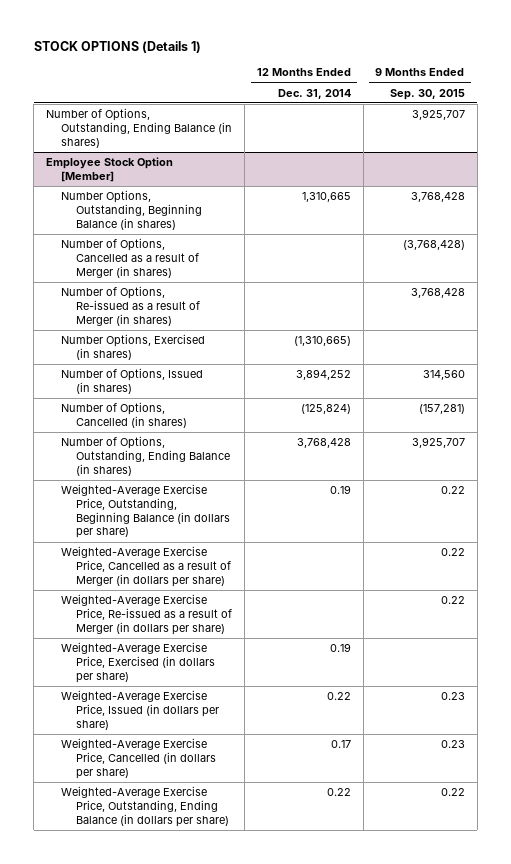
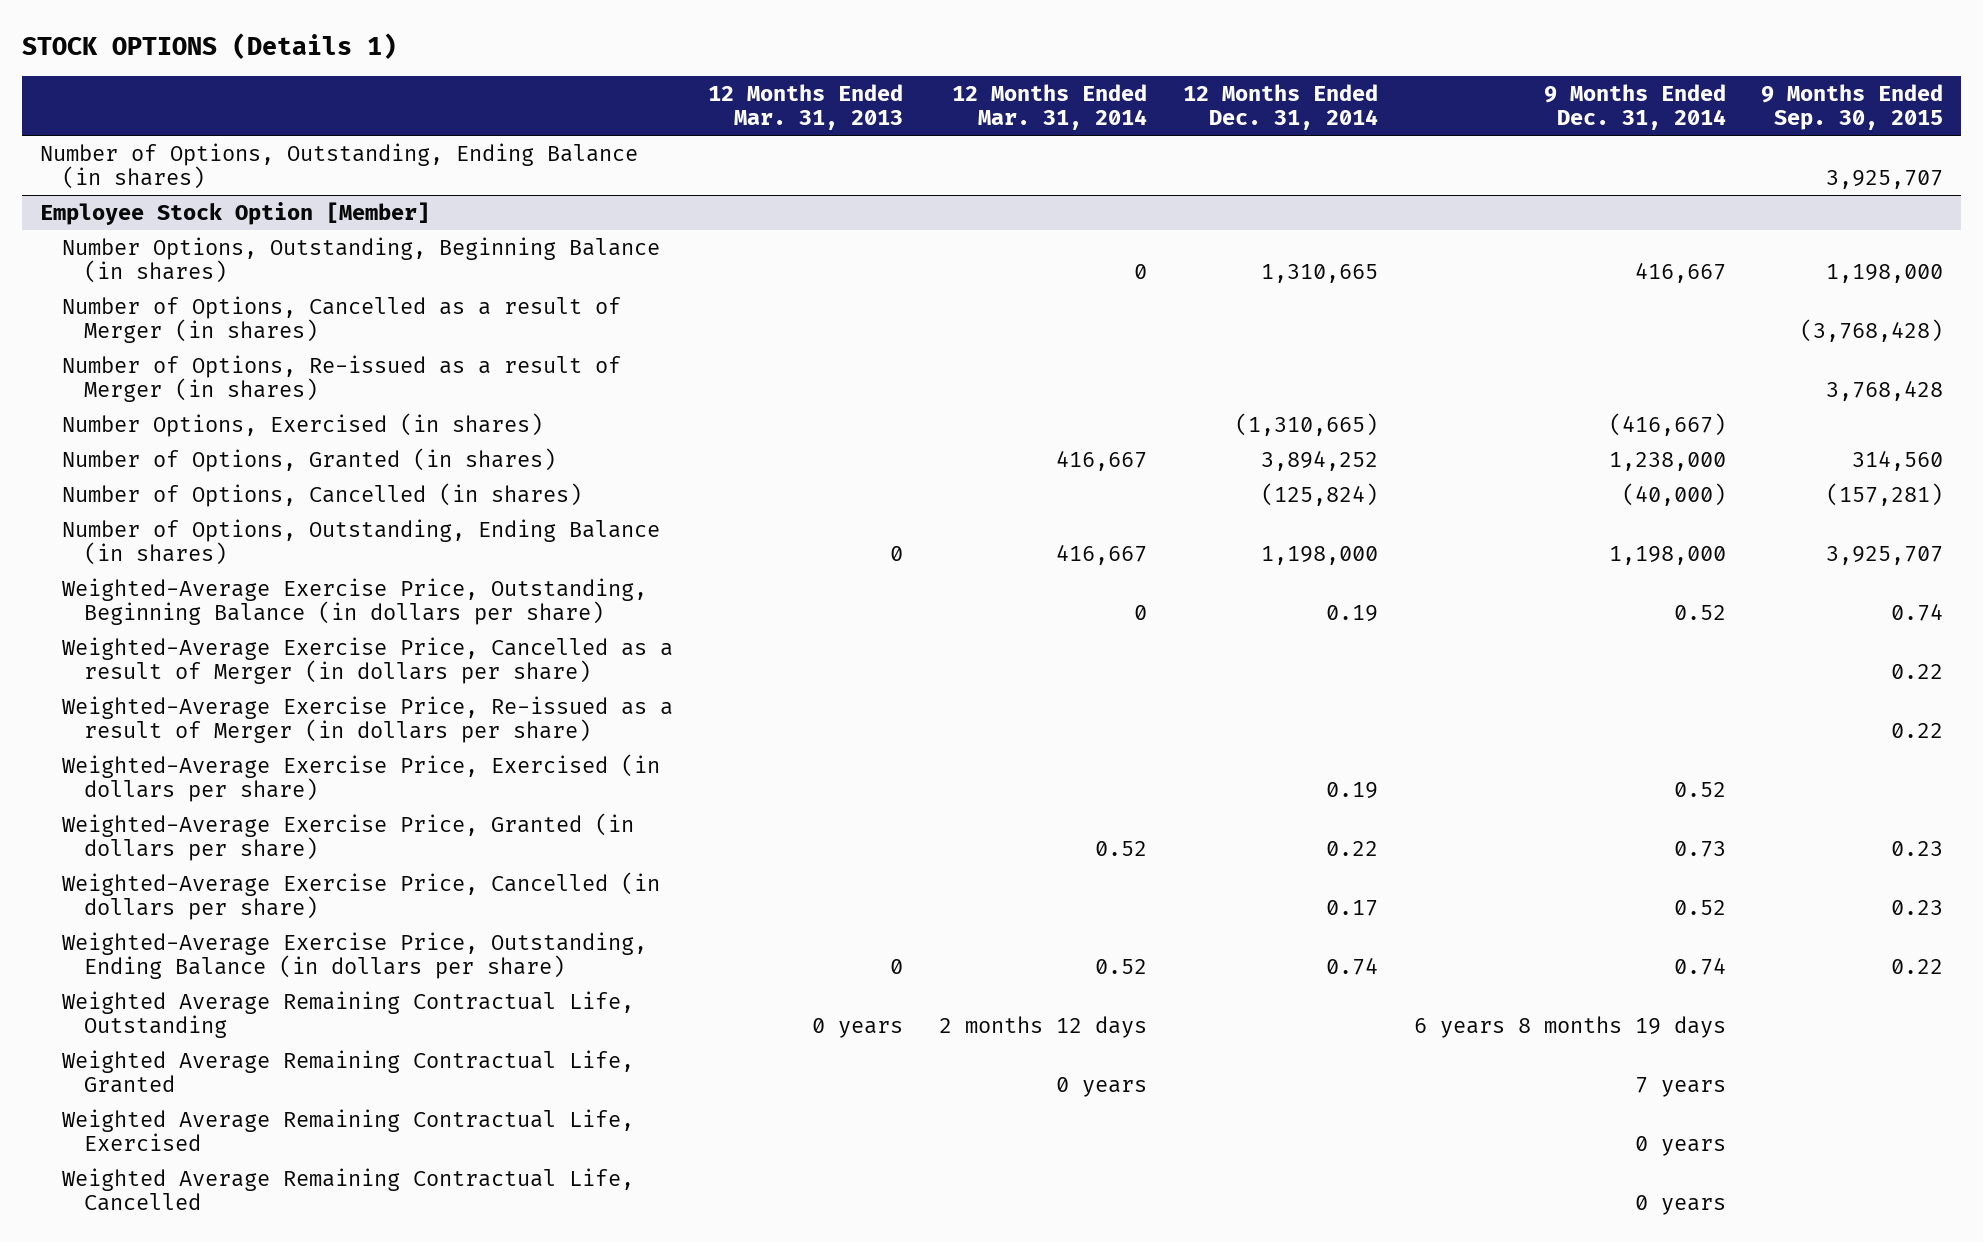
none -> [708,83,904,131] 12 Months Ended Mar. 31, 2013
none -> [952,83,1148,131] 12 Months Ended Mar. 31, 2014
none -> [1543,83,1726,131] 9 Months Ended Dec. 31, 2014
[410,192,465,203] 3,768,428 -> [1826,264,1944,284] 1,198,000
[61,368,204,394] Number of Options, Issued (in shares) -> [61,447,556,472] Number of Options, Granted (in shares)
[296,438,351,449] 3,768,428 -> [1260,546,1378,566] 1,198,000
[440,486,465,495] 0.22 -> [1891,604,1944,622] 0.74
[61,690,219,730] Weighted-Average Exercise Price, Issued (in dollars per share) -> [61,812,634,862] Weighted-Average Exercise Price, Granted (in dollars per share)
[326,788,351,797] 0.22 -> [1325,958,1378,976] 0.74
none -> [61,990,634,1039] Weighted Average Remaining Contractual Life, Outstanding
none -> [61,1049,634,1094] Weighted Average Remaining Contractual Life, Granted
none -> [61,1108,634,1152] Weighted Average Remaining Contractual Life, Exercised
none -> [61,1167,634,1212] Weighted Average Remaining Contractual Life, Cancelled

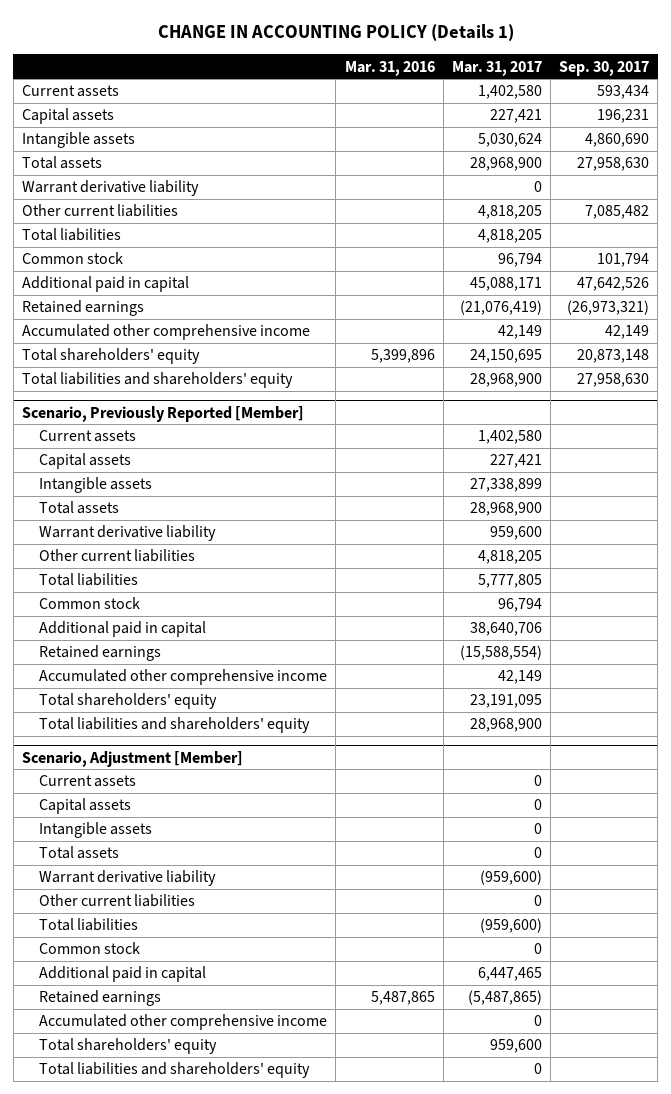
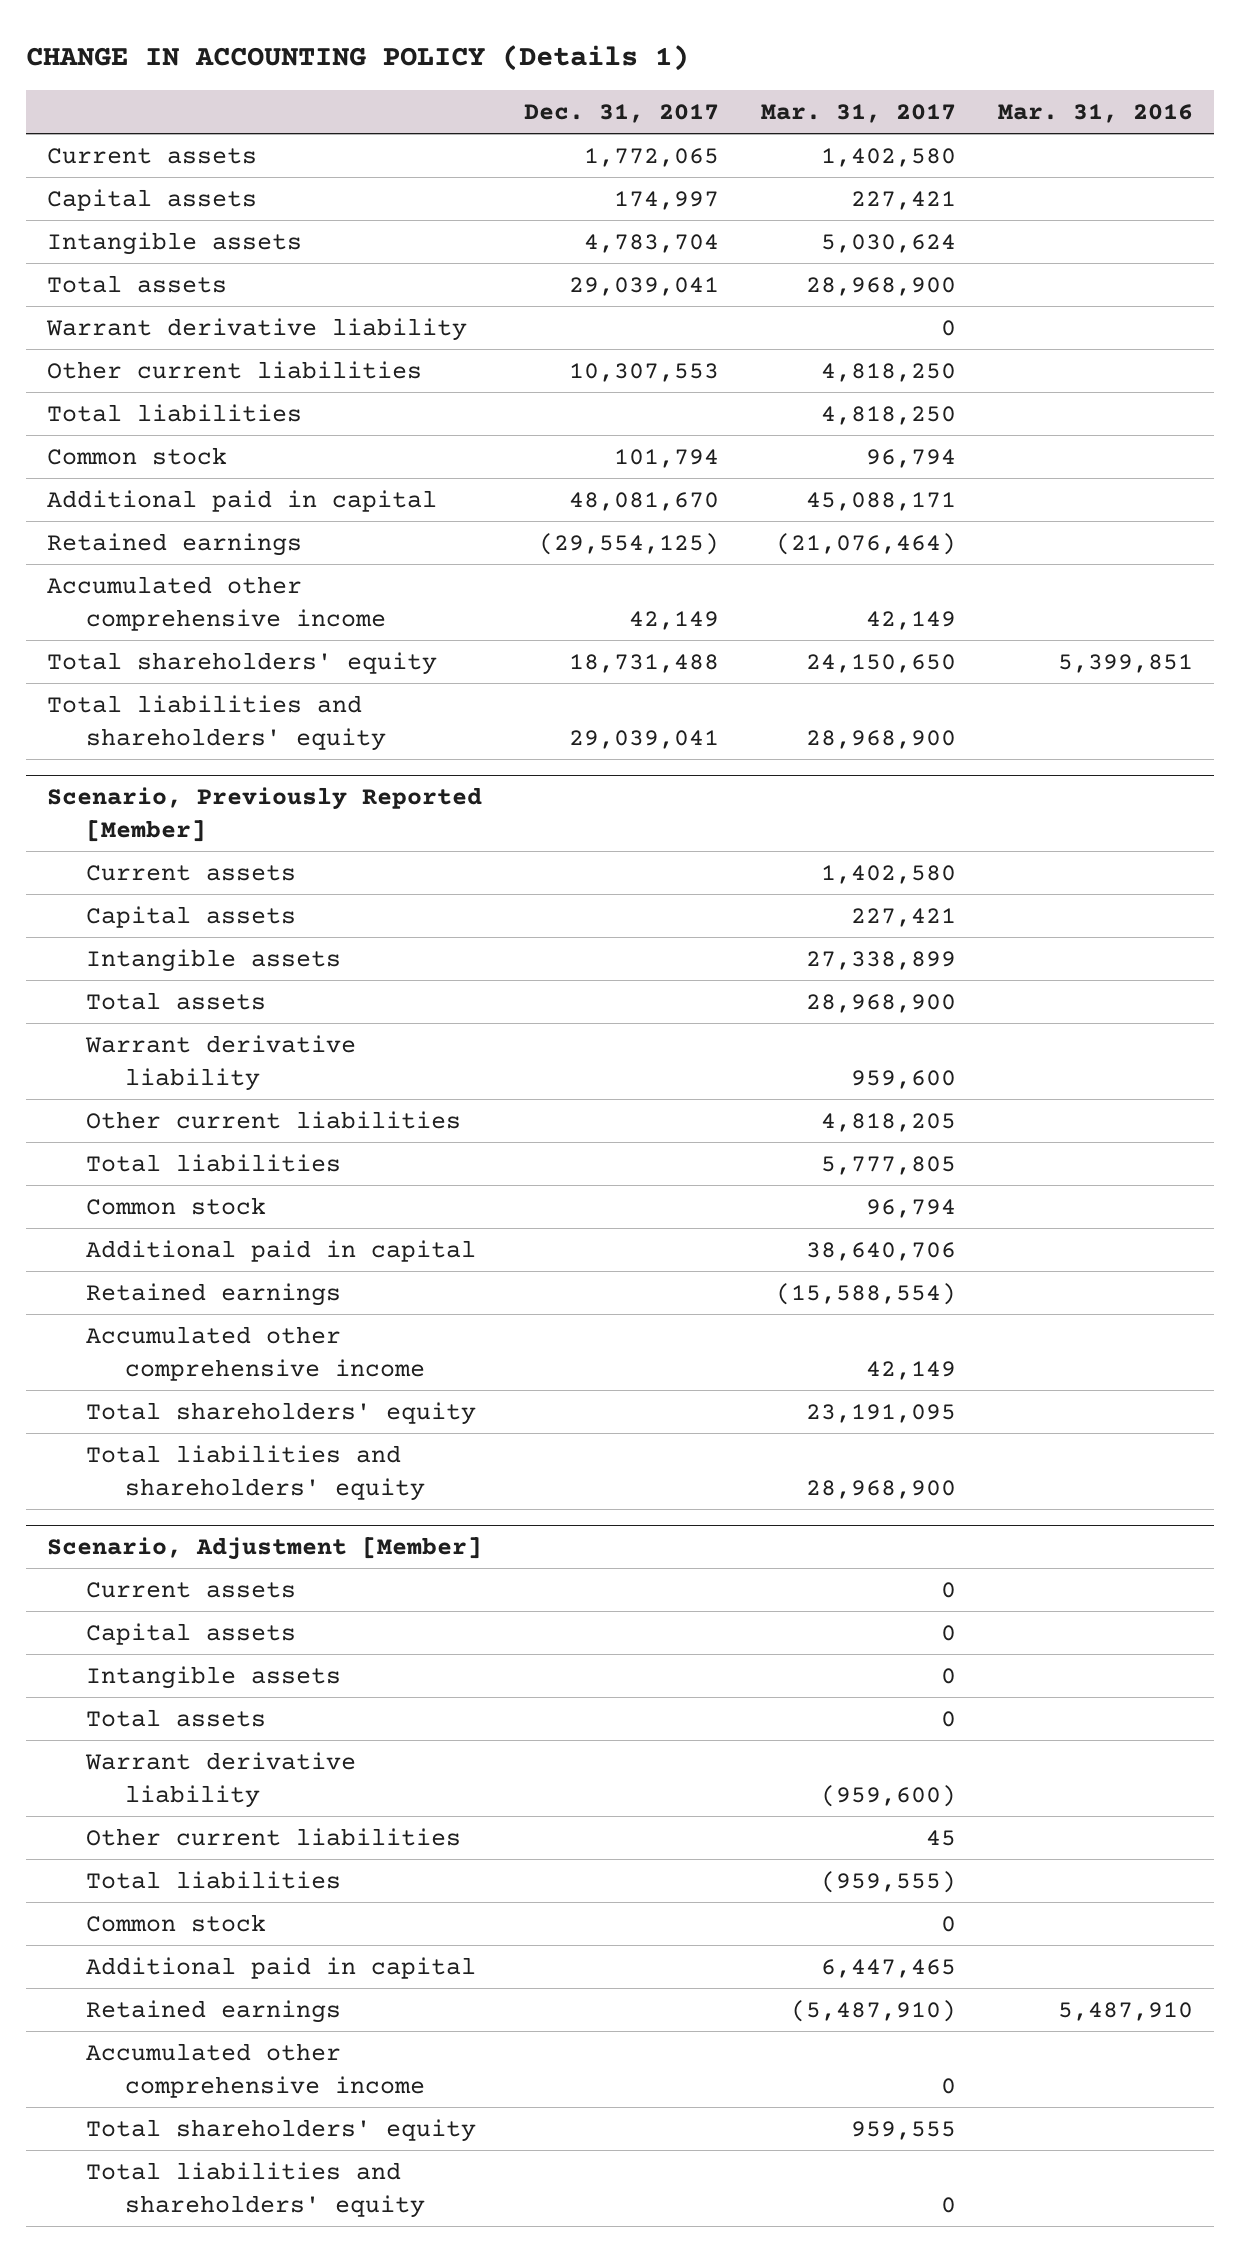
[559,60,650,76] Sep. 30, 2017 -> none
none -> [523,103,719,123] Dec. 31, 2017
[477,205,542,220] 4,818,205 -> [820,362,956,382] 4,818,250
[477,229,542,244] 4,818,205 -> [820,405,956,425] 4,818,250
[459,300,542,316] (21,076,419) -> [775,532,956,555] (21,076,464)
[370,349,435,364] 5,399,896 -> [1057,653,1193,673] 5,399,851
[469,349,542,364] 24,150,695 -> [805,653,956,673] 24,150,650
[533,895,542,907] 0 -> [925,1829,956,1846] 45
[479,918,542,934] (959,600) -> [820,1870,956,1893] (959,555)
[370,991,435,1006] 5,487,865 -> [1057,2001,1193,2021] 5,487,910
[467,990,542,1006] (5,487,865) -> [790,1999,956,2022] (5,487,910)
[489,1039,542,1054] 959,600 -> [850,2120,956,2140] 959,555

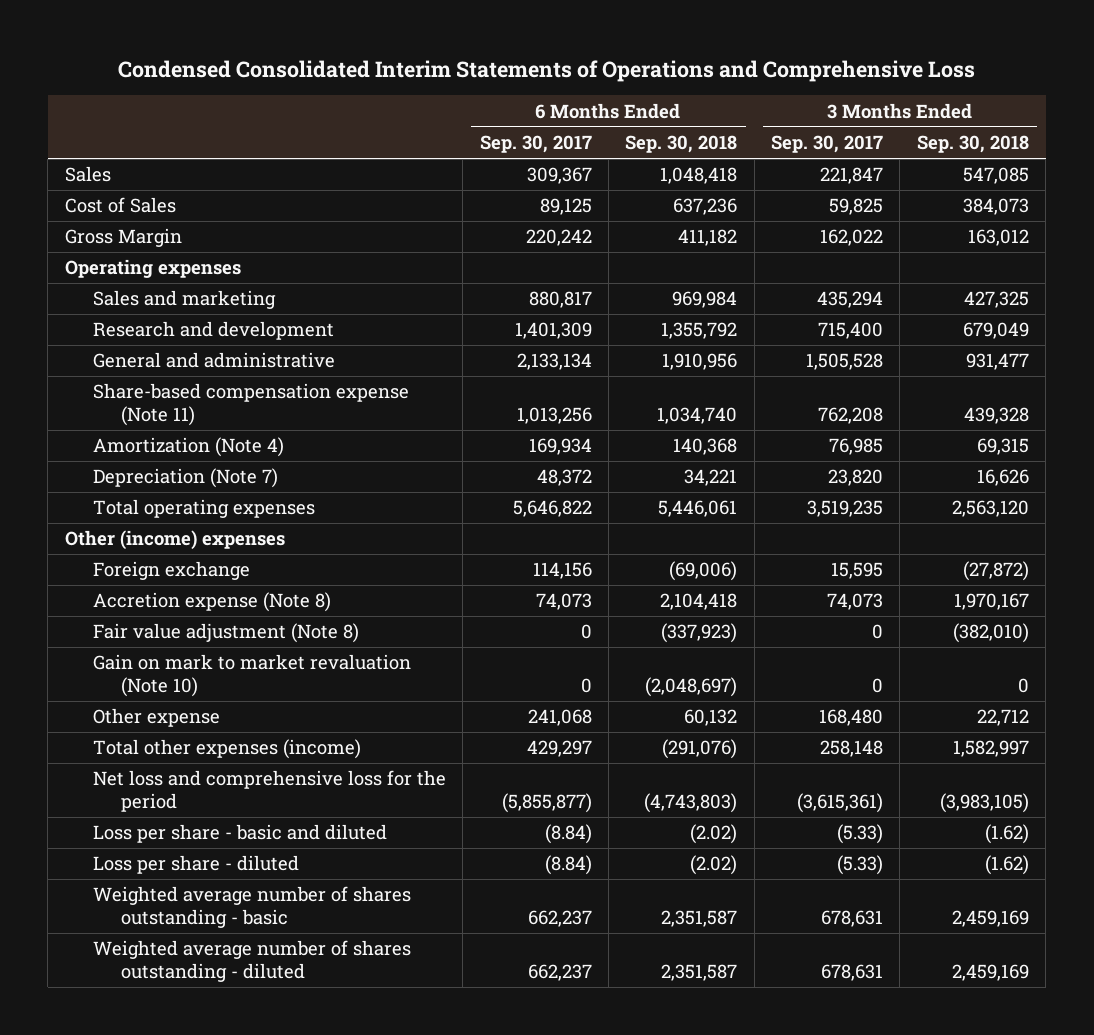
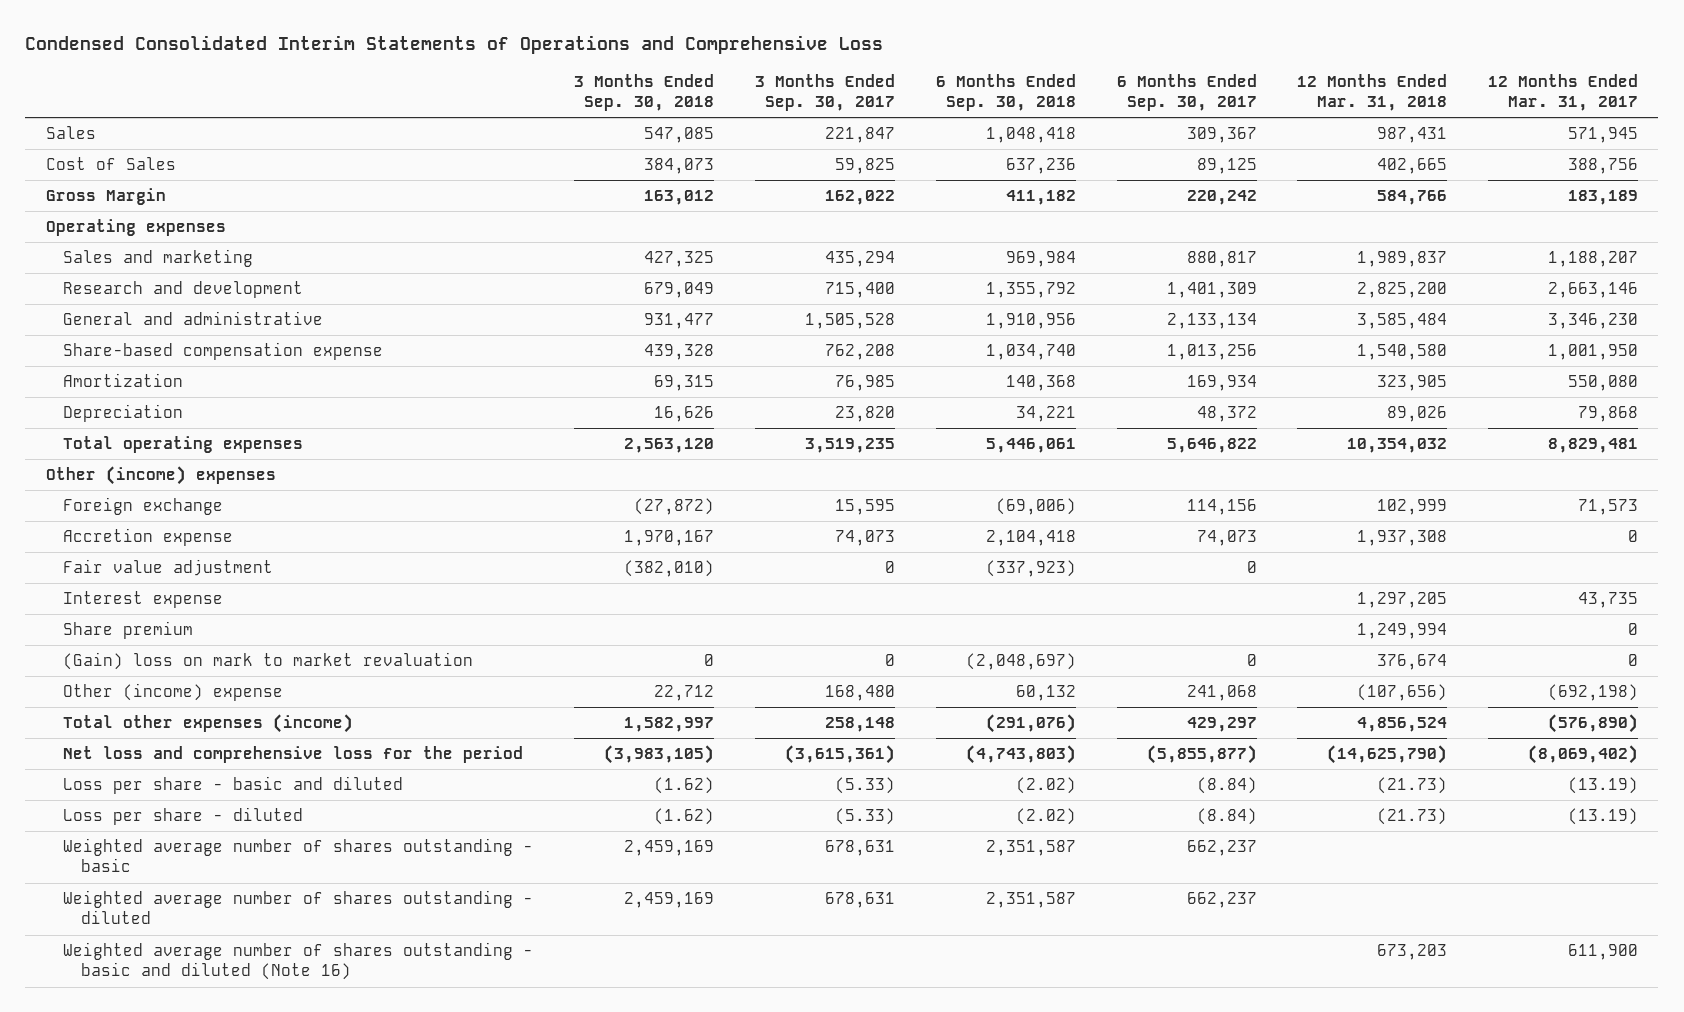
none -> [1297,73,1448,111] 12 Months Ended Mar. 31, 2018
none -> [1488,73,1639,111] 12 Months Ended Mar. 31, 2017
[92,383,409,426] Share-based compensation expense (Note 11) -> [63,342,384,361] Share-based compensation expense
[92,437,284,458] Amortization (Note 4) -> [63,373,184,388] Amortization
[92,468,278,489] Depreciation (Note 7) -> [63,404,184,423] Depreciation
[92,592,331,613] Accretion expense (Note 8) -> [63,528,234,547] Accretion expense
[92,623,359,644] Fair value adjustment (Note 8) -> [63,559,274,577] Fair value adjustment
none -> [63,591,224,609] Interest expense
none -> [63,621,194,640] Share premium
[92,654,411,697] Gain on mark to market revaluation (Note 10) -> [63,652,474,671] (Gain) loss on mark to market revaluation
[92,708,220,728] Other expense -> [63,683,284,702] Other (income) expense
none -> [63,942,534,981] Weighted average number of shares outstanding - basic and diluted (Note 16)

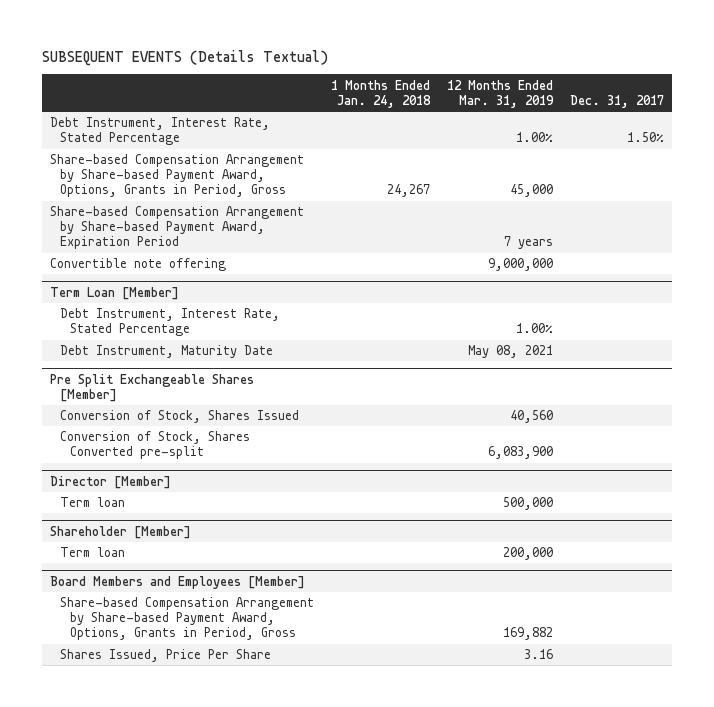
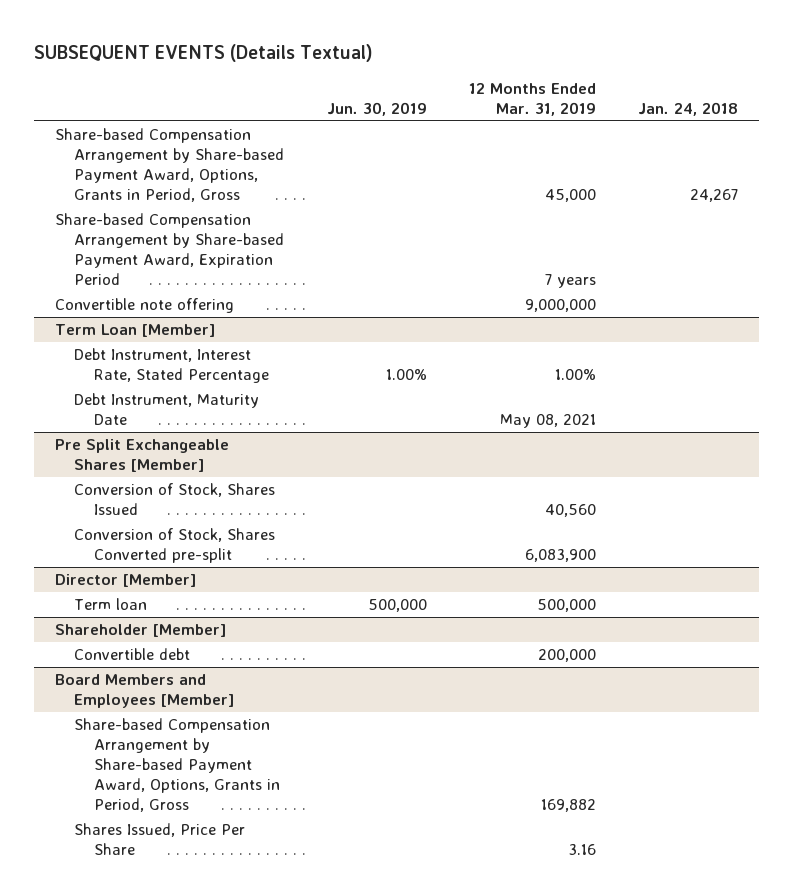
[330,79,431,108] 1 Months Ended Jan. 24, 2018 -> none
[569,94,664,108] Dec. 31, 2017 -> none
none -> [326,101,427,116] Jun. 30, 2019
none -> [638,101,739,116] Jan. 24, 2018
[50,117,271,146] Debt Instrument, Interest Rate, Stated Percentage -> none
[59,547,125,558] Term loan -> none
none -> [74,648,191,661] Convertible debt

